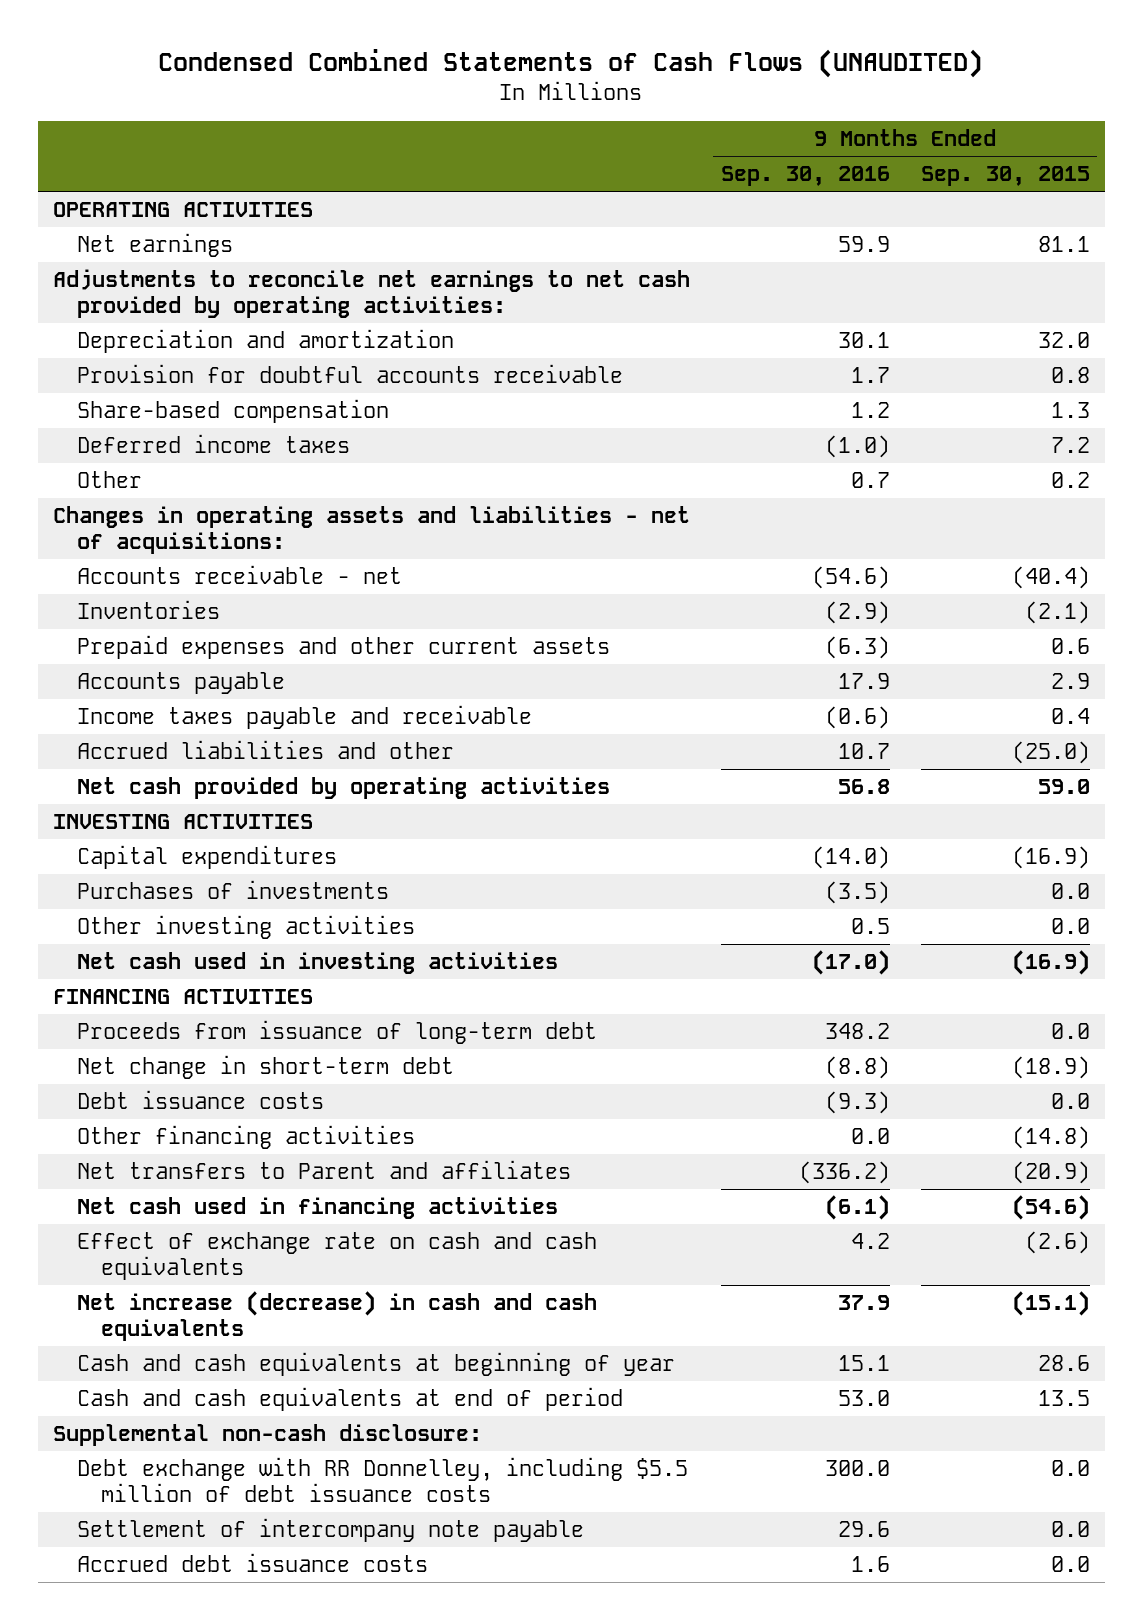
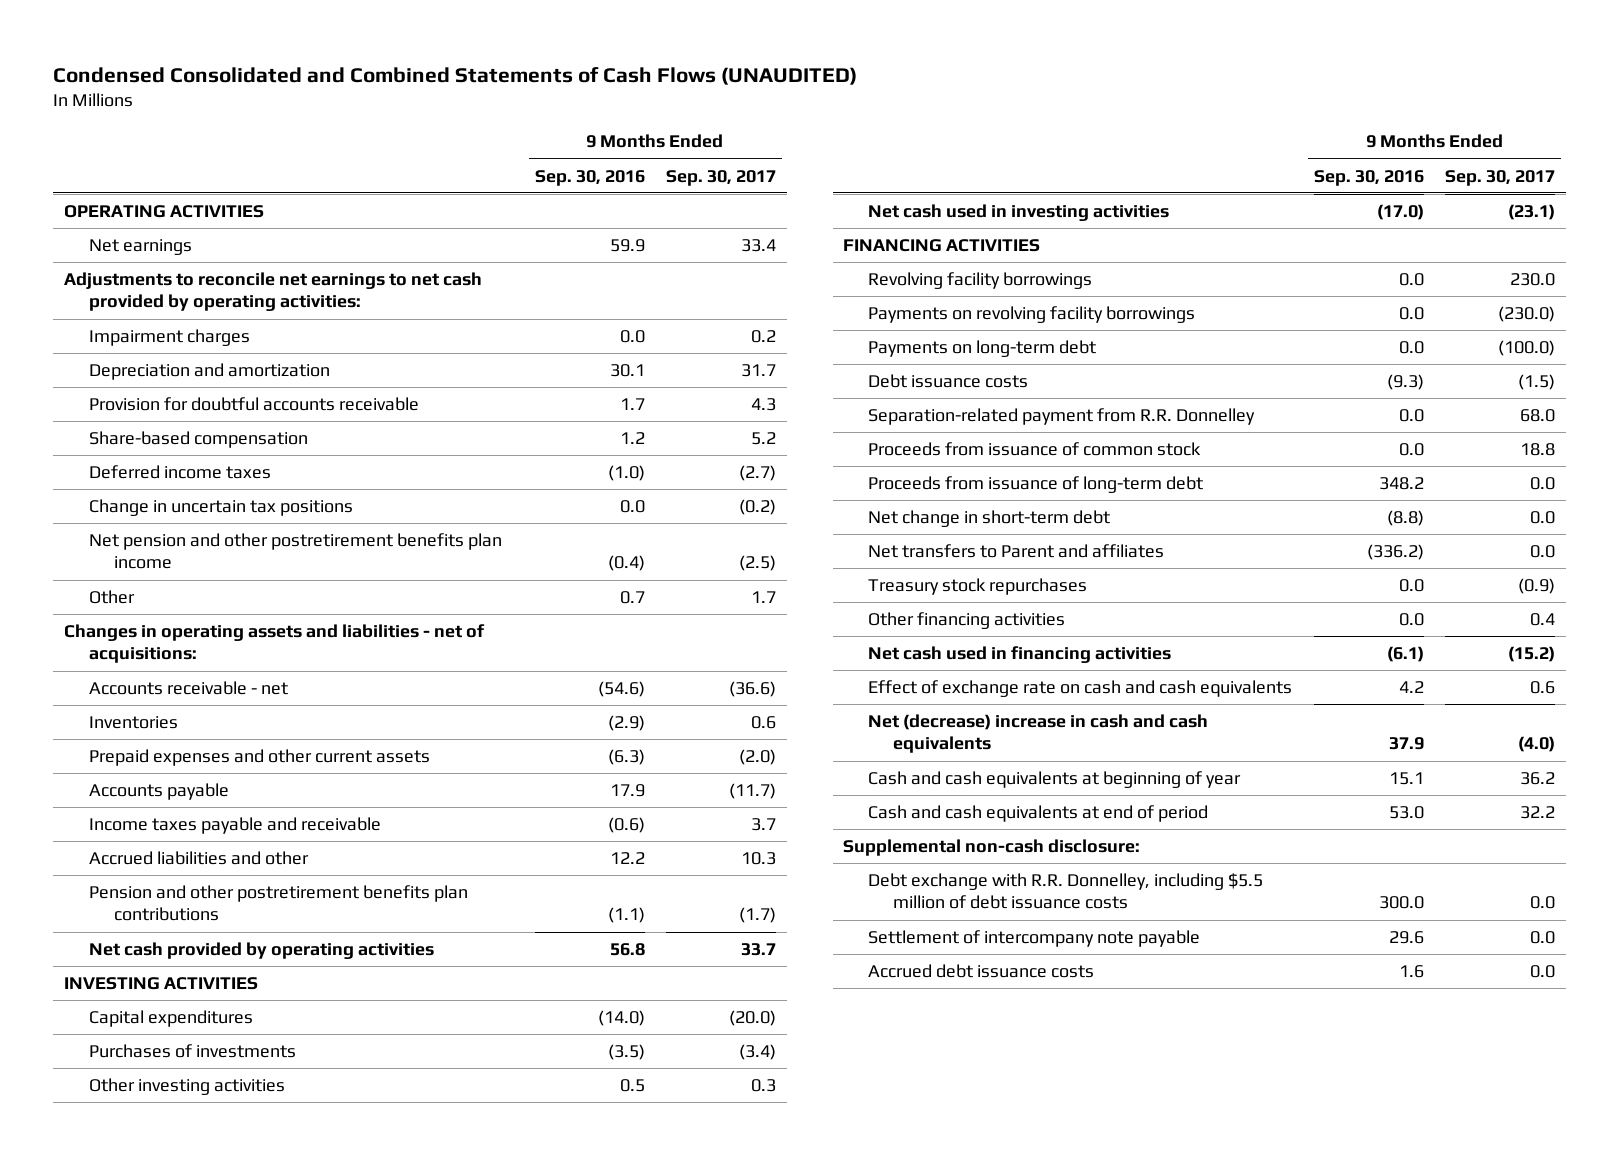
[158,48,984,78] Condensed Combined Statements of Cash Flows (UNAUDITED) -> [53,66,858,85] Condensed Consolidated and Combined Statements of Cash Flows (UNAUDITED)
[920,166,1090,187] Sep. 30, 2015 -> none
none -> [666,169,777,186] Sep. 30, 2017
none -> [88,329,250,347] Impairment charges
none -> [88,499,353,517] Change in uncertain tax positions
none -> [88,533,502,570] Net pension and other postretirement benefits plan income
[837,743,890,760] 10.7 -> [609,852,645,865] 12.2
none -> [88,885,468,922] Pension and other postretirement benefits plan contributions
none -> [868,272,1093,290] Revolving facility borrowings
none -> [868,306,1196,324] Payments on revolving facility borrowings
none -> [868,340,1097,358] Payments on long-term debt
[77,1090,325,1110] Debt issuance costs -> [868,374,1029,389] Debt issuance costs
none -> [868,408,1256,426] Separation-related payment from R.R. Donnelley
none -> [868,442,1202,457] Proceeds from issuance of common stock
none -> [868,578,1088,596] Treasury stock repurchases
[77,1125,416,1150] Other financing activities -> [868,612,1066,630] Other financing activities
[77,1291,598,1341] Net increase (decrease) in cash and cash equivalents -> [868,714,1209,754] Net (decrease) increase in cash and cash equivalents
[77,1457,689,1502] Debt exchange with RR Donnelley, including $5.5 million of debt issuance costs -> [868,873,1264,910] Debt exchange with R.R. Donnelley, including $5.5 million of debt issuance costs

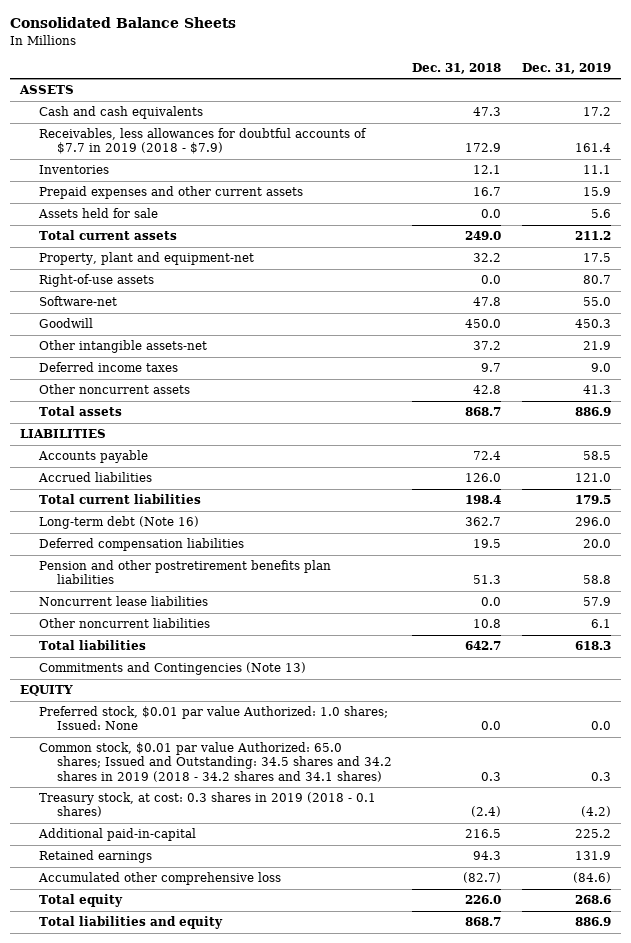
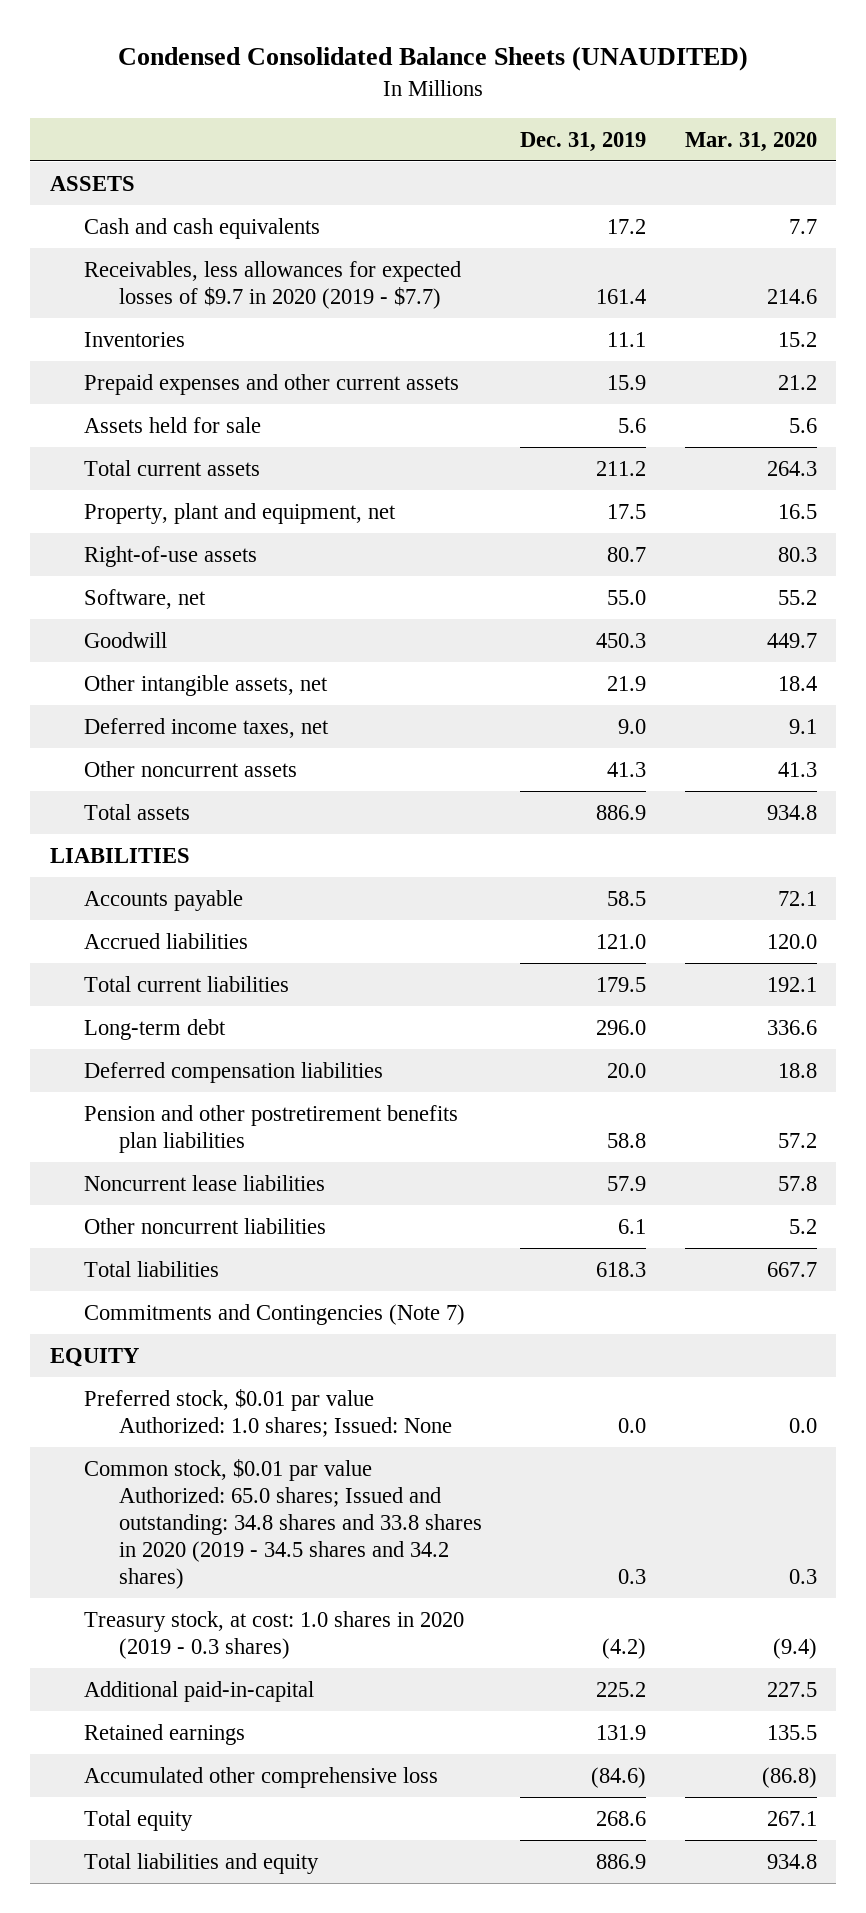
[9,17,236,29] Consolidated Balance Sheets -> [118,46,749,72] Condensed Consolidated Balance Sheets (UNAUDITED)
[412,62,502,74] Dec. 31, 2018 -> none
none -> [684,131,817,152] Mar. 31, 2020
[38,128,367,155] Receivables, less allowances for doubtful accounts of $7.7 in 2019 (2018 - $7.9) -> [84,260,462,309] Receivables, less allowances for expected losses of $9.7 in 2020 (2019 - $7.7)
[38,252,254,266] Property, plant and equipment-net -> [84,502,397,524] Property, plant and equipment, net
[38,296,117,307] Software-net -> [84,588,207,609] Software, net
[38,340,207,354] Other intangible assets-net -> [84,674,329,696] Other intangible assets, net
[38,362,178,373] Deferred income taxes -> [84,717,330,738] Deferred income taxes, net
[38,516,199,530] Long-term debt (Note 16) -> [84,1018,227,1040] Long-term debt
[38,662,306,676] Commitments and Contingencies (Note 13) -> [84,1303,466,1325] Commitments and Contingencies (Note 7)
[38,742,392,782] Common stock, $0.01 par value Authorized: 65.0 shares; Issued and Outstanding: 34.5 shares and 34.2 shares in 2019 (2018 - 34.2 shares and 34.1 shares) -> [84,1458,483,1589] Common stock, $0.01 par value Authorized: 65.0 shares; Issued and outstanding: 34.8 shares and 33.8 shares in 2020 (2019 - 34.5 shares and 34.2 shares)
[38,792,376,818] Treasury stock, at cost: 0.3 shares in 2019 (2018 - 0.1 shares) -> [84,1610,465,1659] Treasury stock, at cost: 1.0 shares in 2020 (2019 - 0.3 shares)

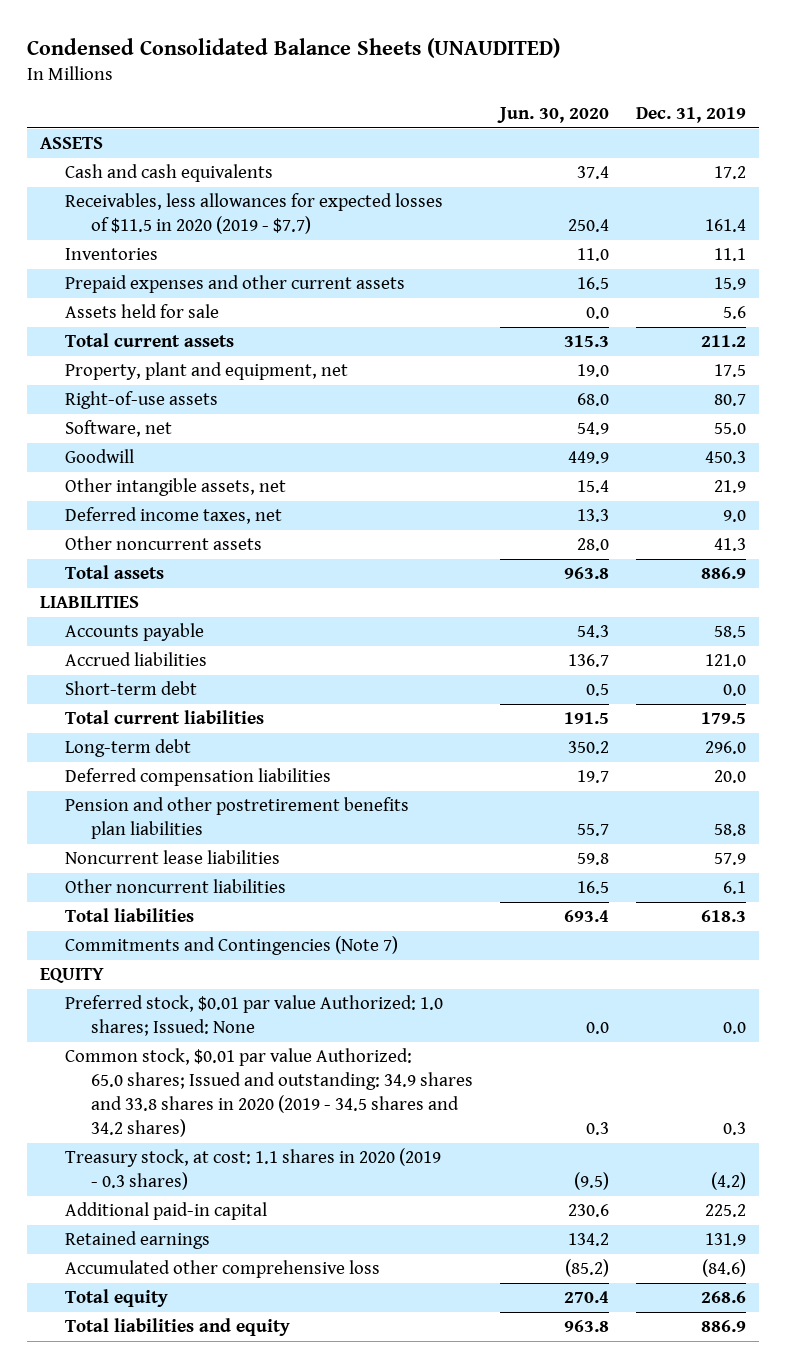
[684,131,817,152] Mar. 31, 2020 -> none
none -> [496,107,609,124] Jun. 30, 2020
[84,260,462,309] Receivables, less allowances for expected losses of $9.7 in 2020 (2019 - $7.7) -> [65,193,444,235] Receivables, less allowances for expected losses of $11.5 in 2020 (2019 - $7.7)
none -> [65,681,198,696] Short-term debt
[84,1458,483,1589] Common stock, $0.01 par value Authorized: 65.0 shares; Issued and outstanding: 34.8 shares and 33.8 shares in 2020 (2019 - 34.5 shares and 34.2 shares) -> [65,1048,473,1138] Common stock, $0.01 par value Authorized: 65.0 shares; Issued and outstanding: 34.9 shares and 33.8 shares in 2020 (2019 - 34.5 shares and 34.2 shares)
[84,1610,465,1659] Treasury stock, at cost: 1.0 shares in 2020 (2019 - 0.3 shares) -> [65,1148,442,1191] Treasury stock, at cost: 1.1 shares in 2020 (2019 - 0.3 shares)
[84,1680,315,1702] Additional paid-in-capital -> [65,1202,268,1221] Additional paid-in capital

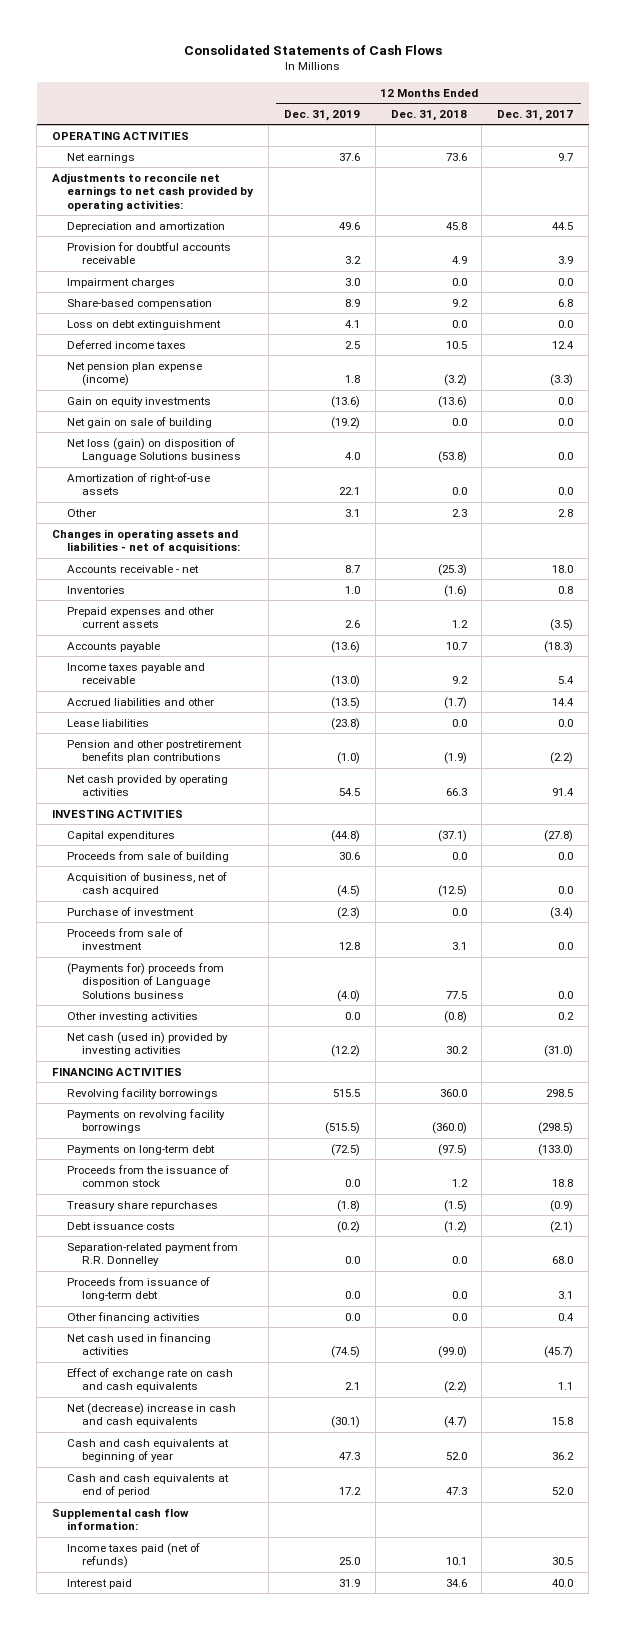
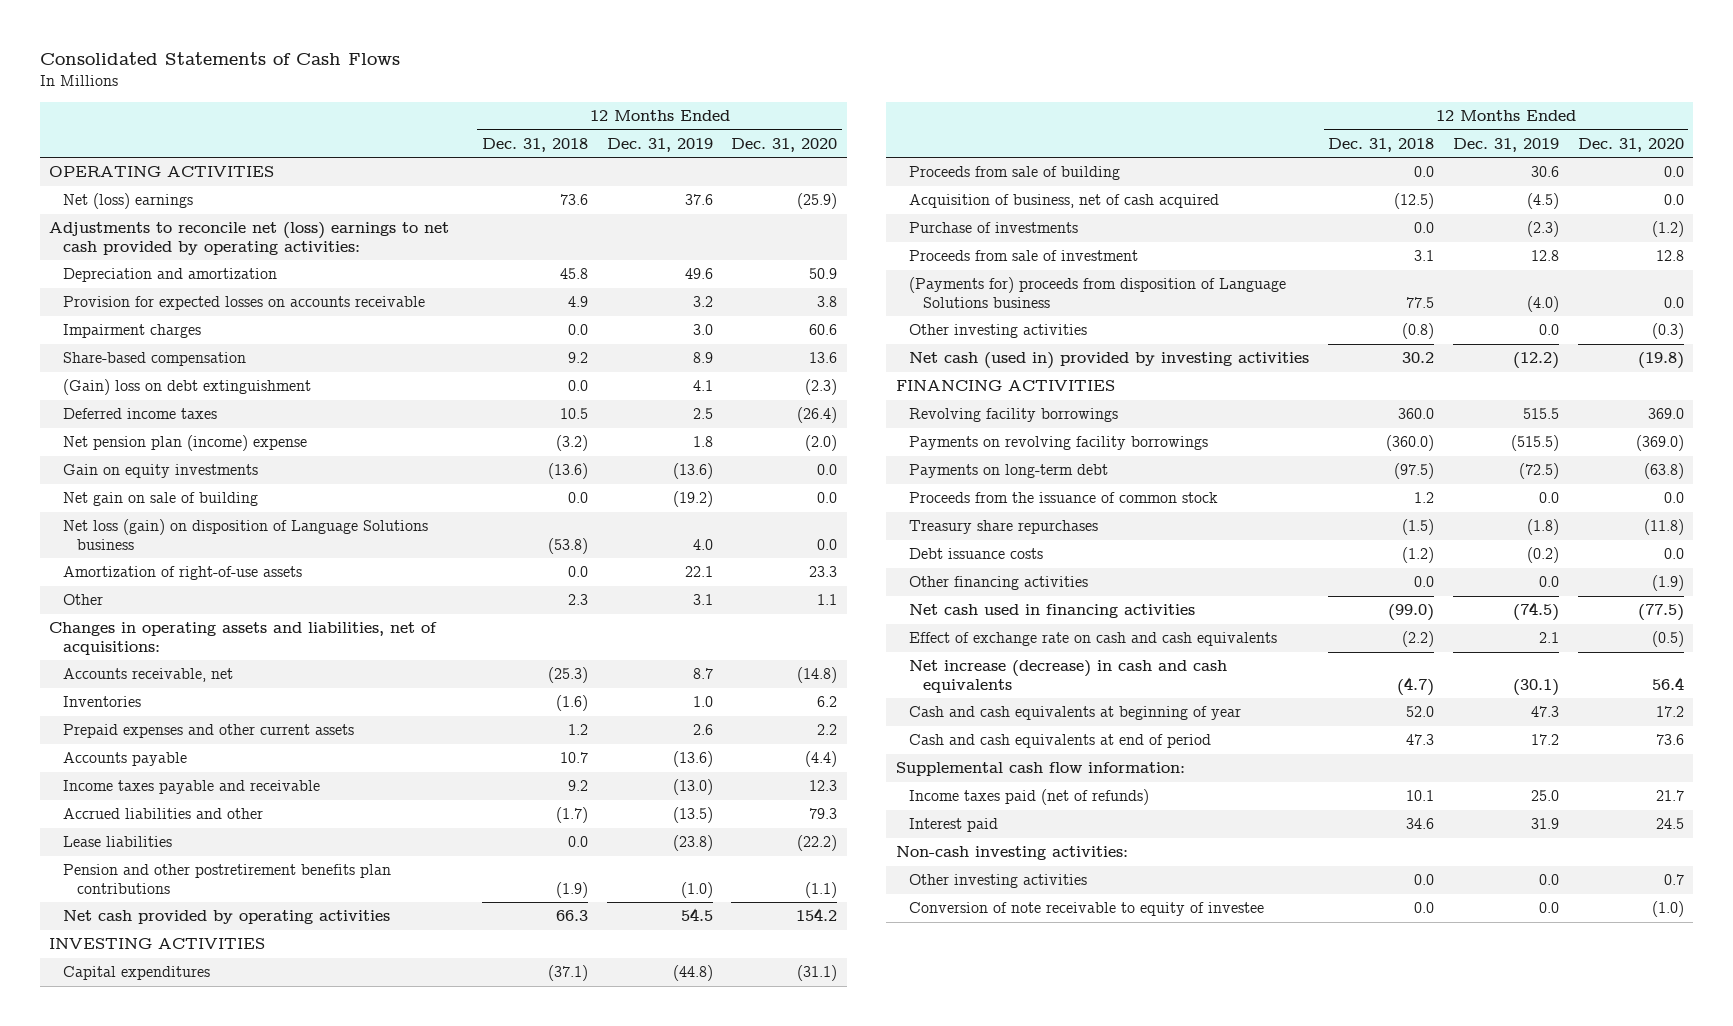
[497,109,574,121] Dec. 31, 2017 -> none
none -> [731,137,838,152] Dec. 31, 2020
[66,152,135,163] Net earnings -> [63,193,194,210] Net (loss) earnings
[52,172,254,211] Adjustments to reconcile net earnings to net cash provided by operating activities: -> [49,222,450,255] Adjustments to reconcile net (loss) earnings to net cash provided by operating activities:
[66,241,231,265] Provision for doubtful accounts receivable -> [63,296,426,311] Provision for expected losses on accounts receivable
[66,319,221,330] Loss on debt extinguishment -> [63,379,312,396] (Gain) loss on debt extinguishment
[66,361,202,387] Net pension plan expense (income) -> [63,435,308,452] Net pension plan (income) expense
[52,528,240,554] Changes in operating assets and liabilities - net of acquisitions: -> [49,622,438,655] Changes in operating assets and liabilities, net of acquisitions:
[66,564,199,573] Accounts receivable - net -> [63,668,234,683] Accounts receivable, net
[66,906,194,916] Purchase of investment -> [909,222,1079,234] Purchase of investments
[66,1241,238,1267] Separation-related payment from R.R. Donnelley -> none
[66,1276,210,1302] Proceeds from issuance of long-term debt -> none
[66,1402,236,1428] Net (decrease) increase in cash and cash equivalents -> [909,660,1228,693] Net increase (decrease) in cash and cash equivalents
none -> [895,846,1128,861] Non-cash investing activities:
none -> [909,874,1088,889] Other investing activities
none -> [909,902,1265,917] Conversion of note receivable to equity of investee

